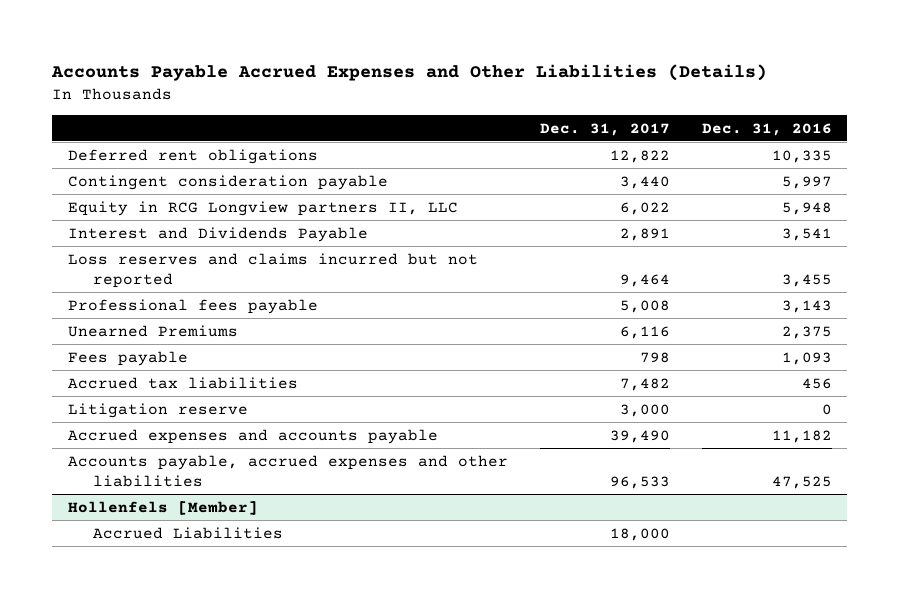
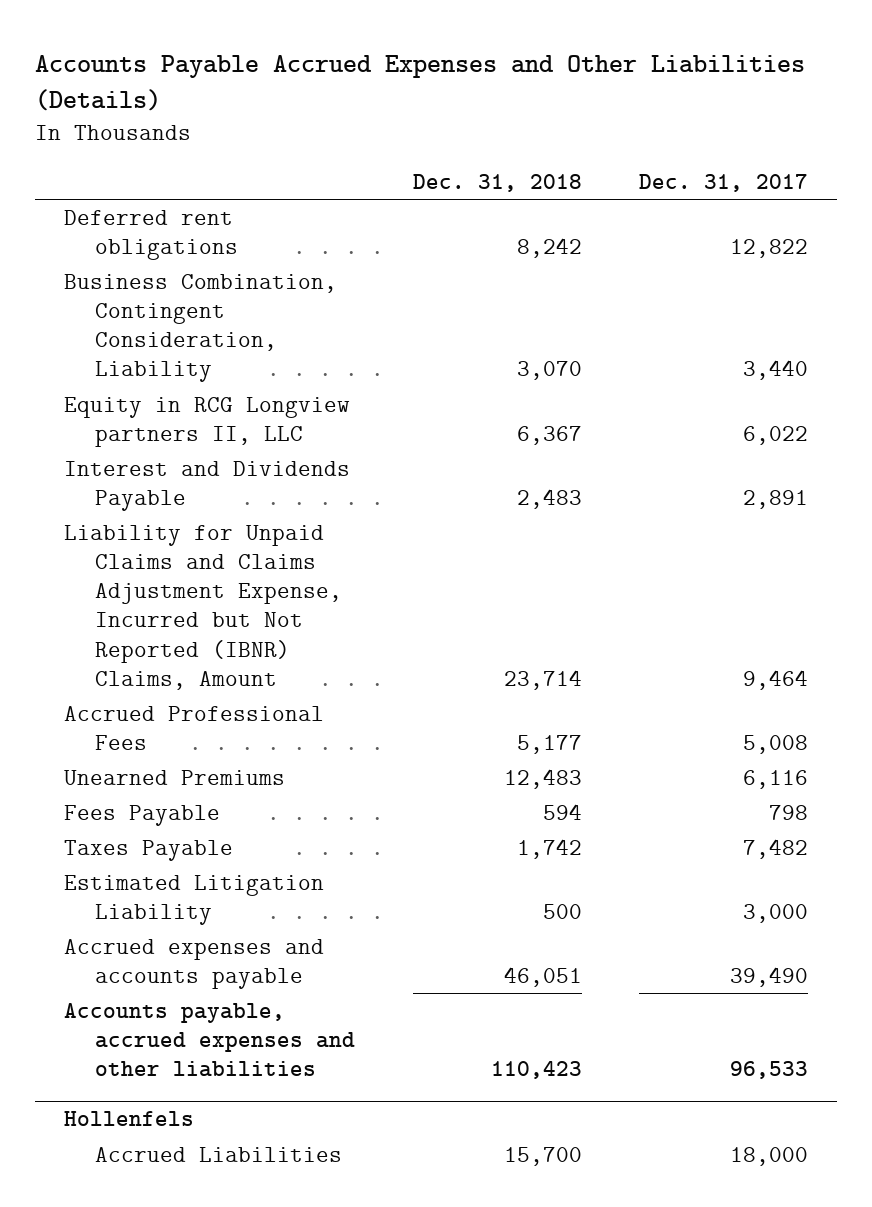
[701,122,832,136] Dec. 31, 2016 -> none
none -> [412,173,582,192] Dec. 31, 2018
[67,174,388,190] Contingent consideration payable -> [63,273,337,383] Business Combination, Contingent Consideration, Liability
[67,252,478,288] Loss reserves and claims incurred but not reported -> [63,524,343,690] Liability for Unpaid Claims and Claims Adjustment Expense, Incurred but Not Reported (IBNR) Claims, Amount
[67,298,318,314] Professional fees payable -> [63,705,324,750] Accrued Professional Fees
[67,350,188,366] Fees payable -> [63,804,220,826] Fees Payable
[67,376,298,389] Accrued tax liabilities -> [63,839,233,861] Taxes Payable
[67,402,248,418] Litigation reserve -> [63,874,324,925] Estimated Litigation Liability
[67,500,258,515] Hollenfels [Member] -> [63,1111,194,1127] Hollenfels

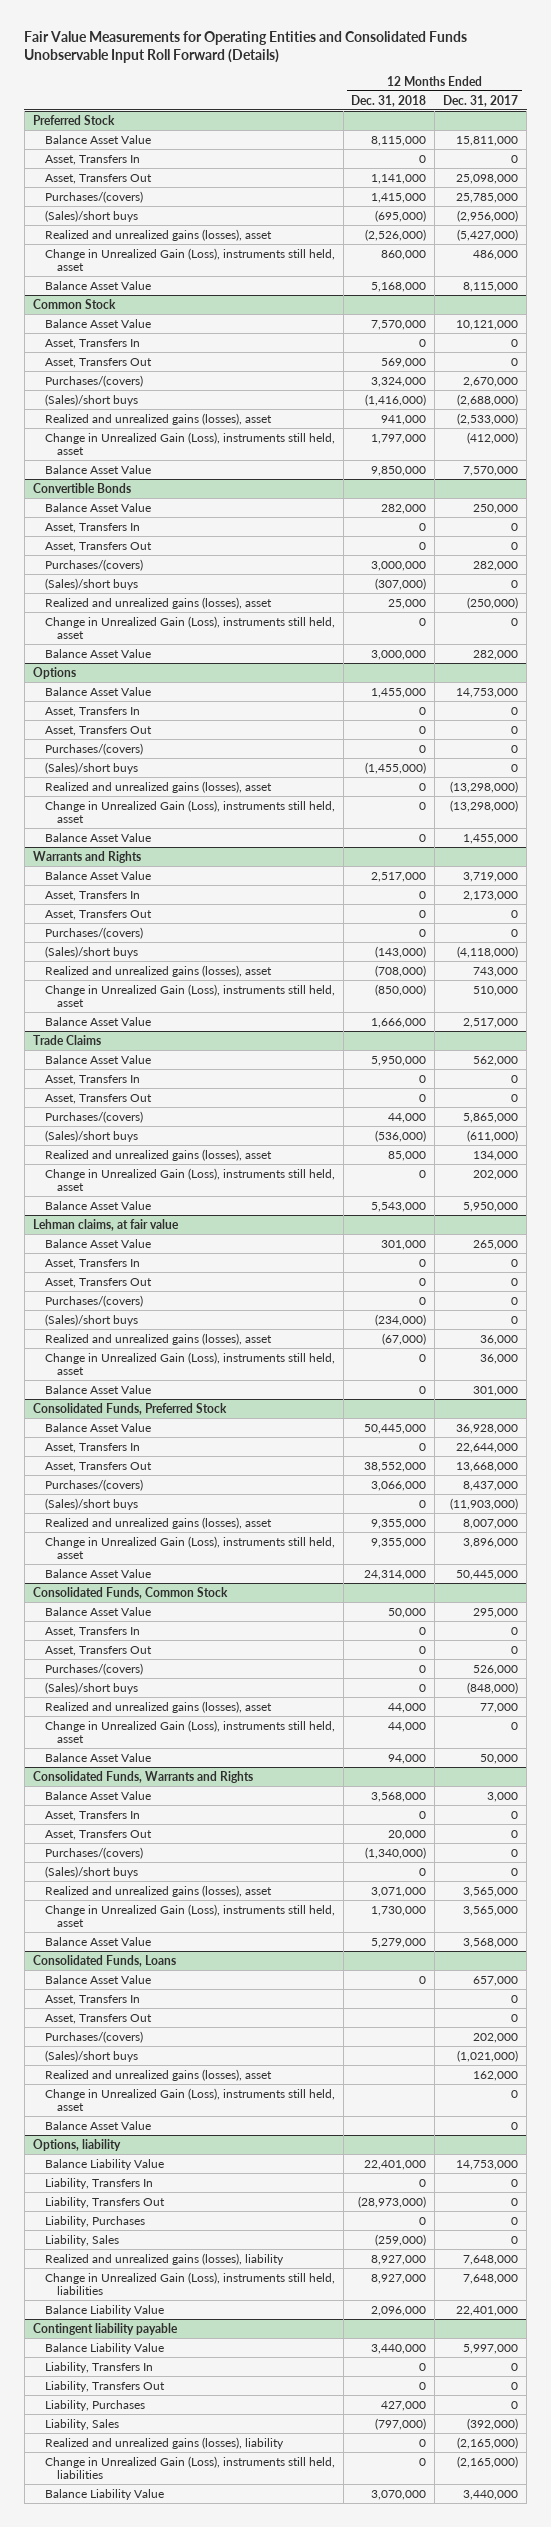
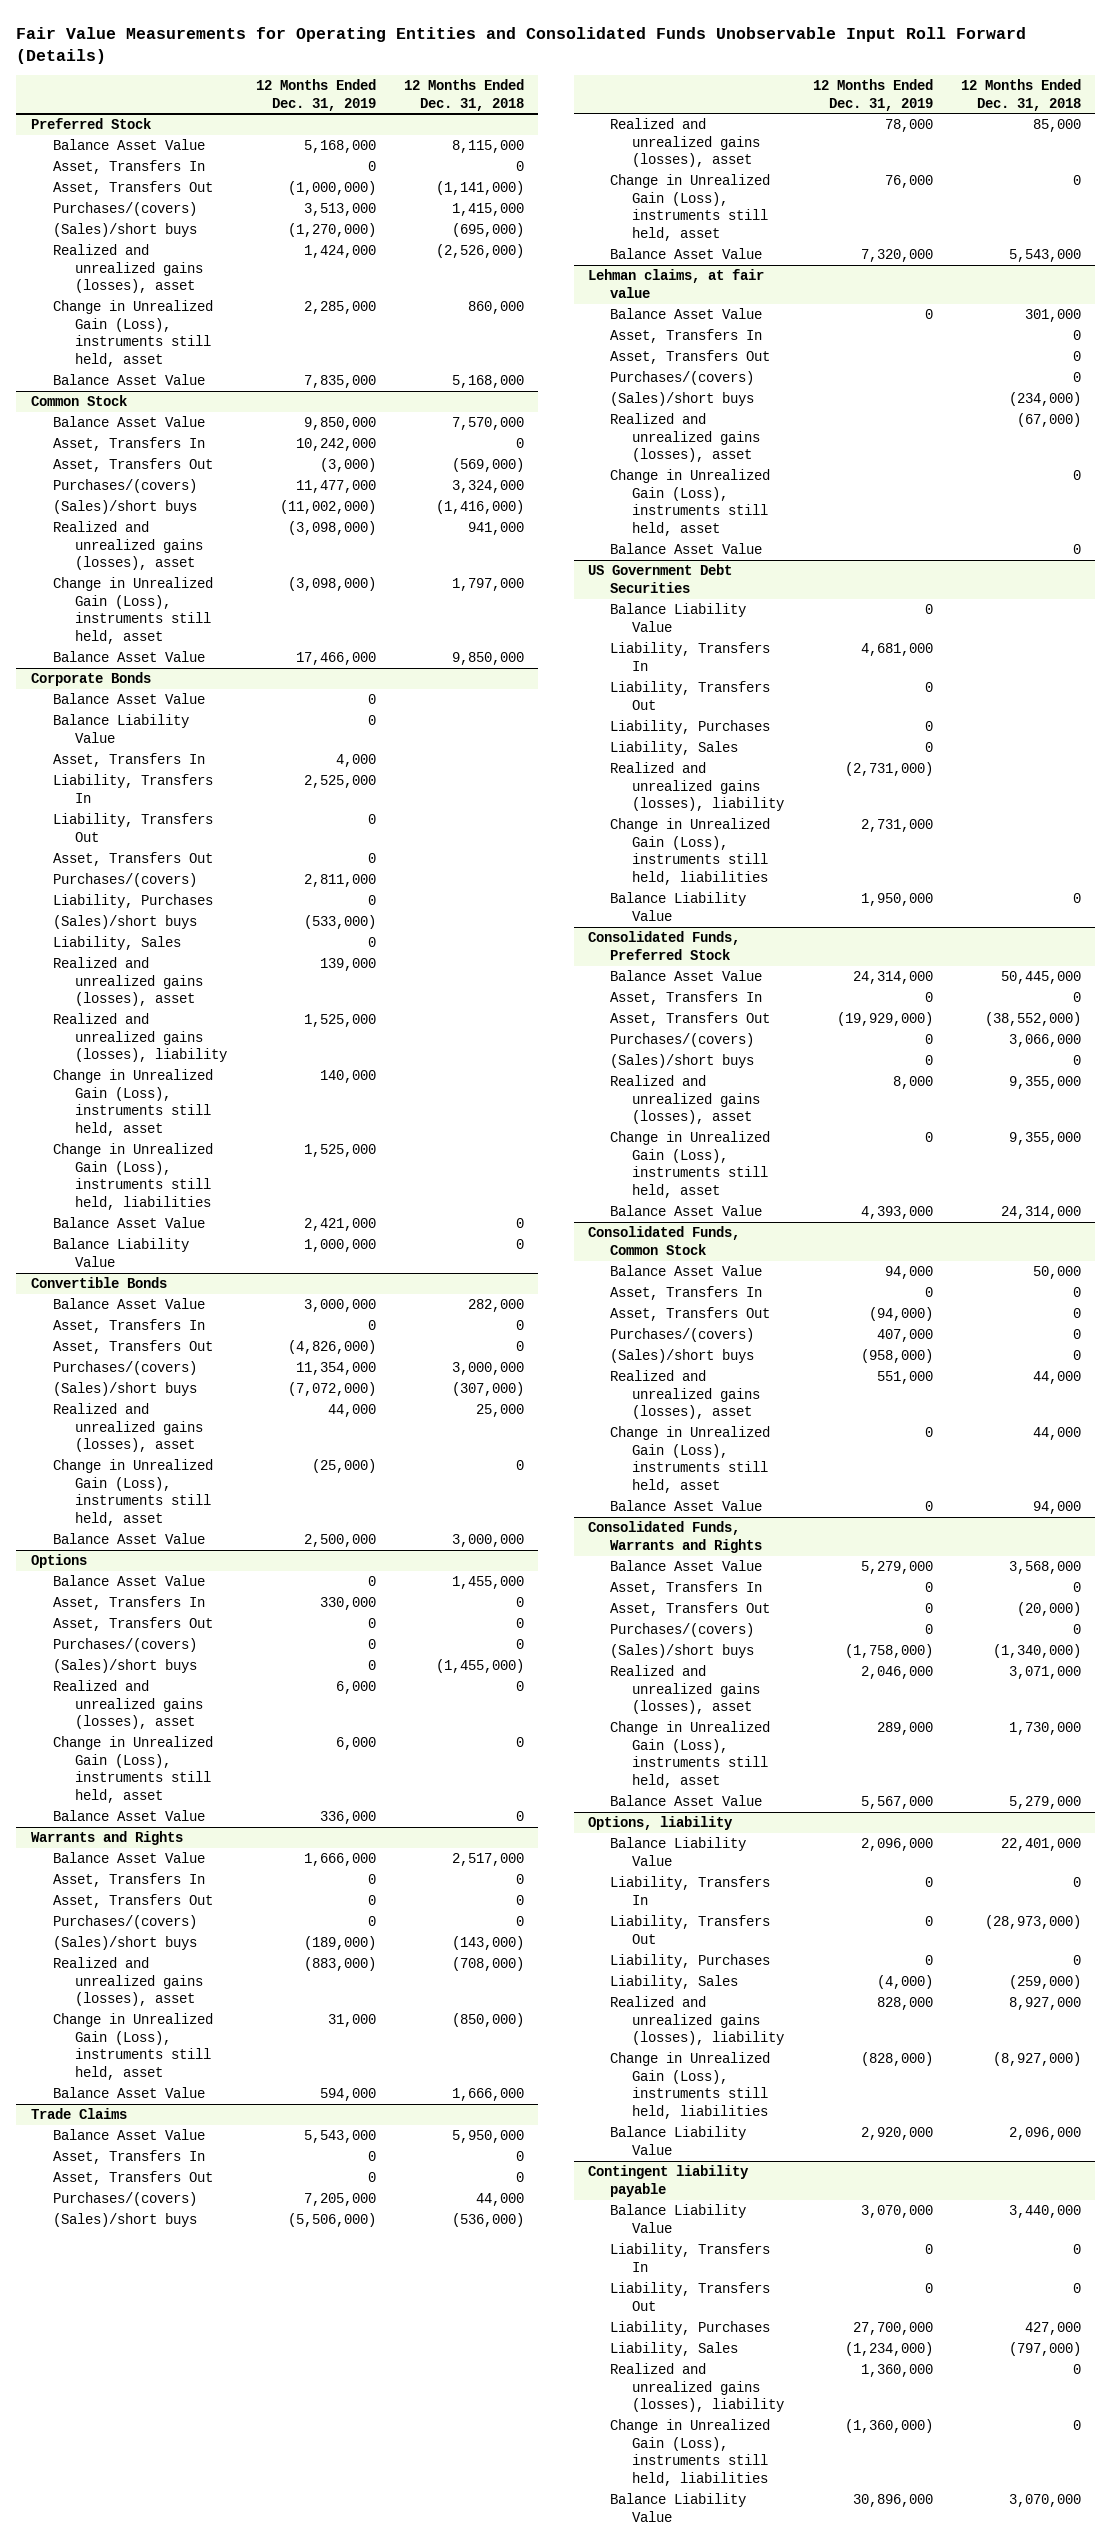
[443,94,519,107] Dec. 31, 2017 -> none
none -> [255,79,376,111] 12 Months Ended Dec. 31, 2019
[371,173,427,184] 1,141,000 -> [435,181,524,196] (1,141,000)
[381,357,427,368] 569,000 -> [451,458,524,473] (569,000)
none -> [30,672,151,687] Corporate Bonds
none -> [53,693,206,705] Balance Asset Value
none -> [53,714,190,743] Balance Liability Value
none -> [53,753,206,768] Asset, Transfers In
none -> [53,774,214,803] Liability, Transfers In
none -> [53,813,214,842] Liability, Transfers Out
none -> [53,852,214,867] Asset, Transfers Out
none -> [53,873,198,888] Purchases/(covers)
none -> [53,894,214,909] Liability, Purchases
none -> [53,915,198,930] (Sales)/short buys
none -> [53,936,182,951] Liability, Sales
none -> [53,957,204,1007] Realized and unrealized gains (losses), asset
none -> [53,1013,228,1063] Realized and unrealized gains (losses), liability
none -> [53,1069,214,1136] Change in Unrealized Gain (Loss), instruments still held, asset
none -> [53,1143,214,1210] Change in Unrealized Gain (Loss), instruments still held, liabilities
none -> [53,1217,206,1229] Balance Asset Value
none -> [53,1238,190,1267] Balance Liability Value
none -> [587,564,732,593] US Government Debt Securities
none -> [610,603,747,632] Balance Liability Value
none -> [610,642,771,671] Liability, Transfers In
none -> [610,681,771,710] Liability, Transfers Out
none -> [610,720,771,735] Liability, Purchases
none -> [610,741,739,756] Liability, Sales
none -> [610,762,785,812] Realized and unrealized gains (losses), liability
none -> [610,818,771,885] Change in Unrealized Gain (Loss), instruments still held, liabilities
none -> [610,892,747,921] Balance Liability Value
[364,1461,427,1472] 38,552,000 -> [984,1012,1081,1027] (38,552,000)
[388,1829,427,1840] 20,000 -> [1016,1602,1081,1617] (20,000)
[365,1846,427,1859] (1,340,000) -> [1072,1624,1081,1635] 0
[419,1867,427,1876] 0 -> [992,1644,1081,1659] (1,340,000)
[32,1954,176,1967] Consolidated Funds, Loans -> none
[44,1974,151,1984] Balance Asset Value -> none
[44,1994,140,2005] Asset, Transfers In -> none
[44,2013,152,2024] Asset, Transfers Out -> none
[44,2030,143,2043] Purchases/(covers) -> none
[44,2049,138,2062] (Sales)/short buys -> none
[44,2068,272,2081] Realized and unrealized gains (losses), asset -> none
[44,2087,335,2112] Change in Unrealized Gain (Loss), instruments still held, asset -> none
[44,2120,151,2130] Balance Asset Value -> none
[371,2273,427,2284] 8,927,000 -> [992,2052,1081,2067] (8,927,000)

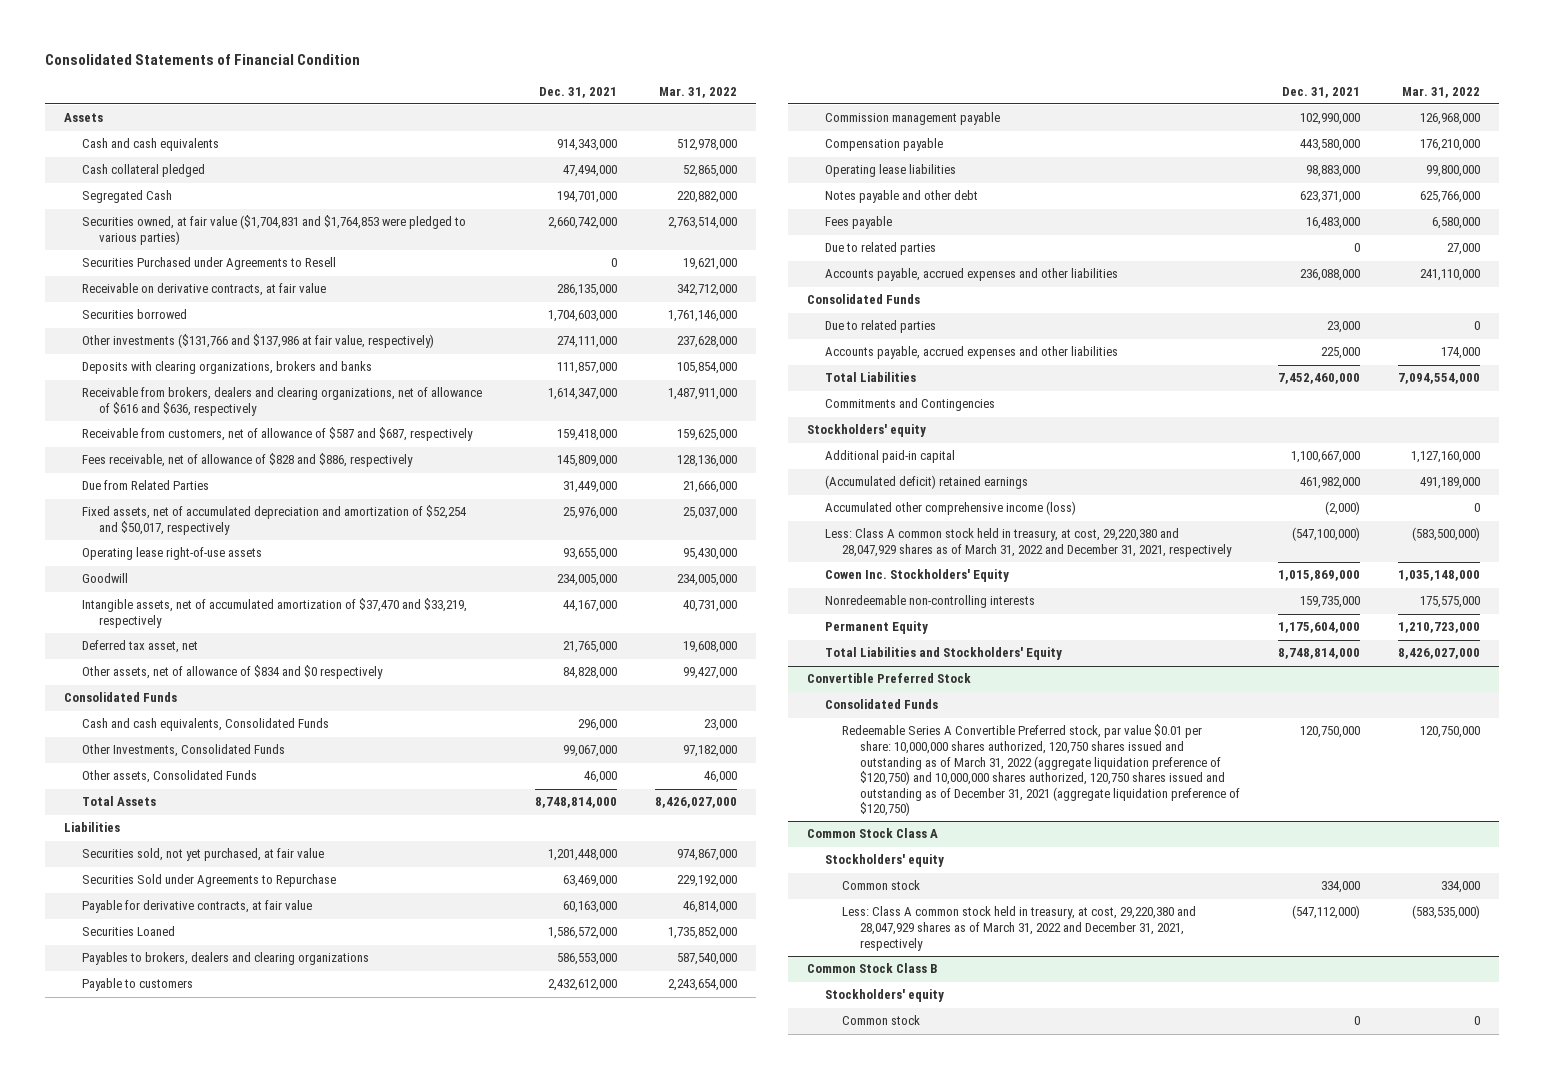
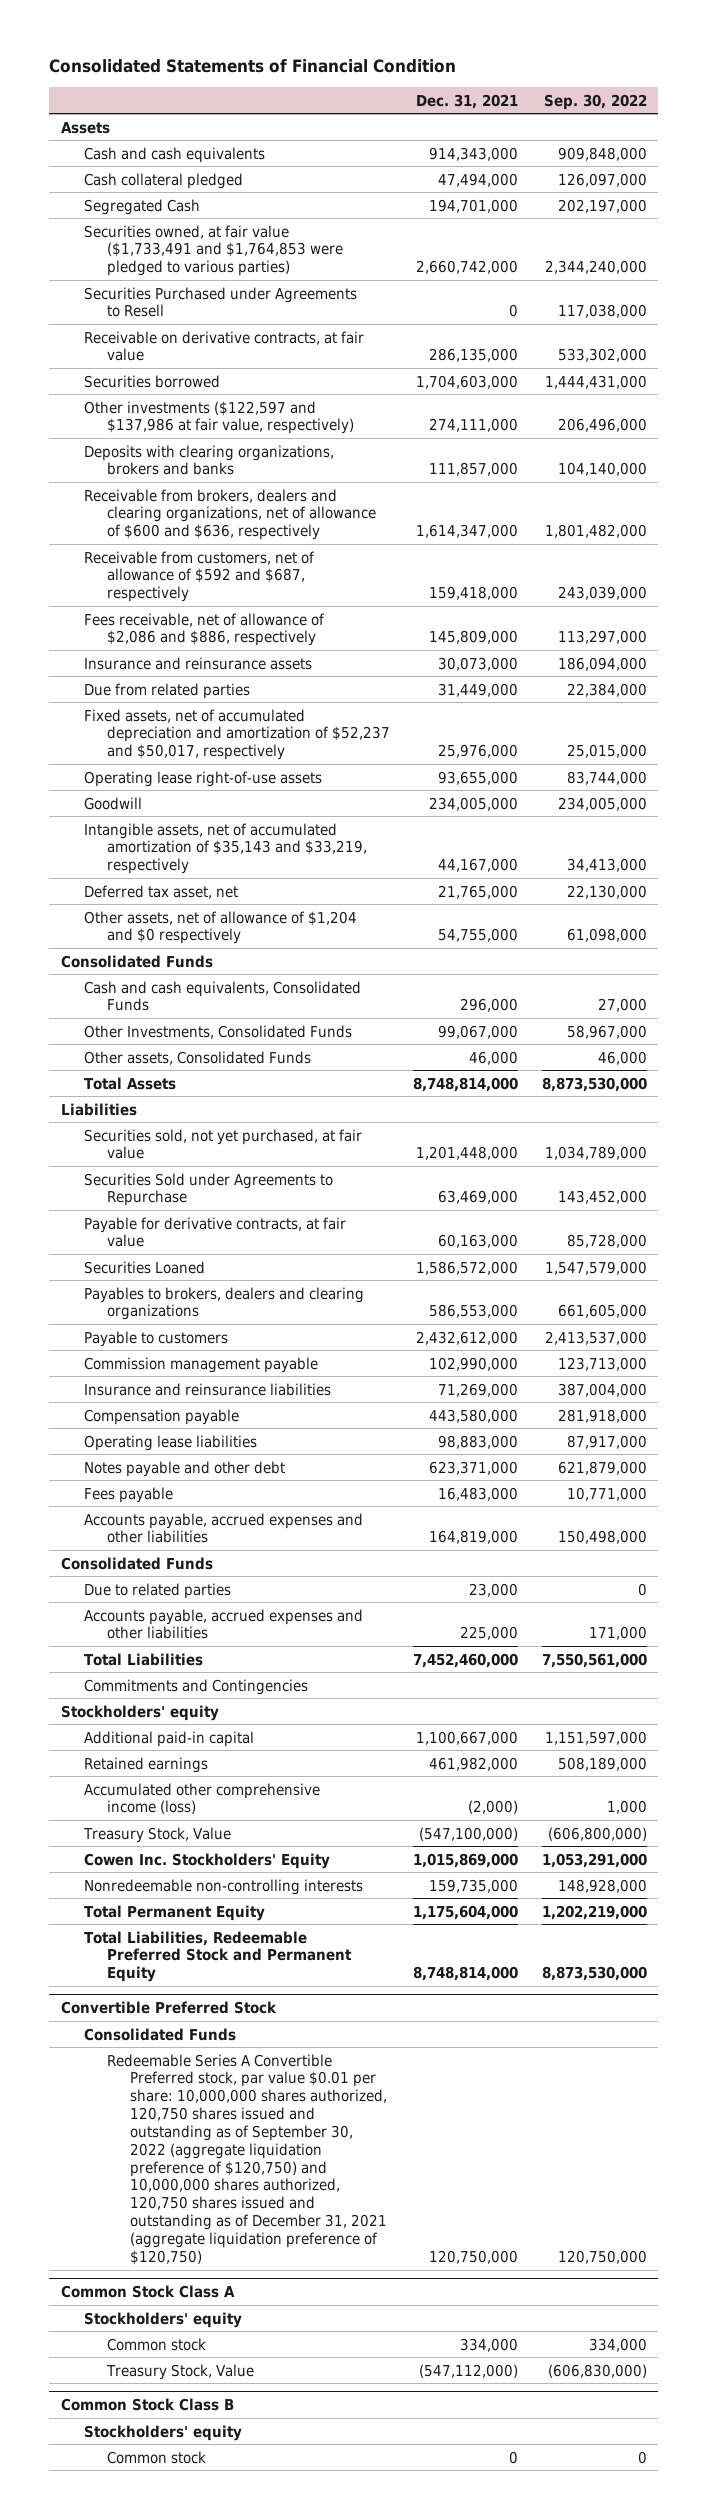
[658,86,737,98] Mar. 31, 2022 -> none
none -> [543,93,647,110] Sep. 30, 2022
[81,215,466,245] Securities owned, at fair value ($1,704,831 and $1,764,853 were pledged to various parties) -> [83,224,343,277] Securities owned, at fair value ($1,733,491 and $1,764,853 were pledged to various parties)
[81,334,434,349] Other investments ($131,766 and $137,986 at fair value, respectively) -> [83,400,354,435] Other investments ($122,597 and $137,986 at fair value, respectively)
[81,387,482,416] Receivable from brokers, dealers and clearing organizations, net of allowance of $616 and $636, respectively -> [83,488,376,541] Receivable from brokers, dealers and clearing organizations, net of allowance of $600 and $636, respectively
[81,427,473,442] Receivable from customers, net of allowance of $587 and $687, respectively -> [83,550,315,603] Receivable from customers, net of allowance of $592 and $687, respectively
[81,453,413,468] Fees receivable, net of allowance of $828 and $886, respectively -> [83,612,325,647] Fees receivable, net of allowance of $2,086 and $886, respectively
none -> [83,656,312,670] Insurance and reinsurance assets
[81,480,209,491] Due from Related Parties -> [83,682,250,699] Due from related parties
[81,505,467,535] Fixed assets, net of accumulated depreciation and amortization of $52,254 and $50,017, respectively -> [83,708,390,761] Fixed assets, net of accumulated depreciation and amortization of $52,237 and $50,017, respectively
[81,598,467,628] Intangible assets, net of accumulated amortization of $37,470 and $33,219, respectively -> [83,822,367,875] Intangible assets, net of accumulated amortization of $35,143 and $33,219, respectively
[81,665,383,680] Other assets, net of allowance of $834 and $0 respectively -> [83,910,357,945] Other assets, net of allowance of $1,204 and $0 respectively
[562,667,617,680] 84,828,000 -> [438,928,519,943] 54,755,000
none -> [83,1382,331,1396] Insurance and reinsurance liabilities
[824,242,936,256] Due to related parties -> none
[1299,269,1360,282] 236,088,000 -> [429,1530,519,1545] 164,819,000
[824,475,1028,490] (Accumulated deficit) retained earnings -> [83,1756,208,1773] Retained earnings
[824,528,1233,557] Less: Class A common stock held in treasury, at cost, 29,220,380 and 28,047,929 shares as of March 31, 2022 and December 31, 2021, respectively -> [82,1826,231,1843] Treasury Stock, Value
[824,621,928,635] Permanent Equity -> [83,1904,265,1921] Total Permanent Equity
[824,647,1062,661] Total Liabilities and Stockholders' Equity -> [83,1930,352,1983] Total Liabilities, Redeemable Preferred Stock and Permanent Equity
[842,724,1240,817] Redeemable Series A Convertible Preferred stock, par value $0.01 per share: 10,000,000 shares authorized, 120,750 shares issued and outstanding as of March 31, 2022 (aggregate liquidation preference of $120,750) and 10,000,000 shares authorized, 120,750 shares issued and outstanding as of December 31, 2021 (aggregate liquidation preference of $120,750) -> [106,2053,387,2265] Redeemable Series A Convertible Preferred stock, par value $0.01 per share: 10,000,000 shares authorized, 120,750 shares issued and outstanding as of September 30, 2022 (aggregate liquidation preference of $120,750) and 10,000,000 shares authorized, 120,750 shares issued and outstanding as of December 31, 2021 (aggregate liquidation preference of $120,750)
[842,906,1197,951] Less: Class A common stock held in treasury, at cost, 29,220,380 and 28,047,929 shares as of March 31, 2022 and December 31, 2021, respectively -> [105,2363,254,2380] Treasury Stock, Value

